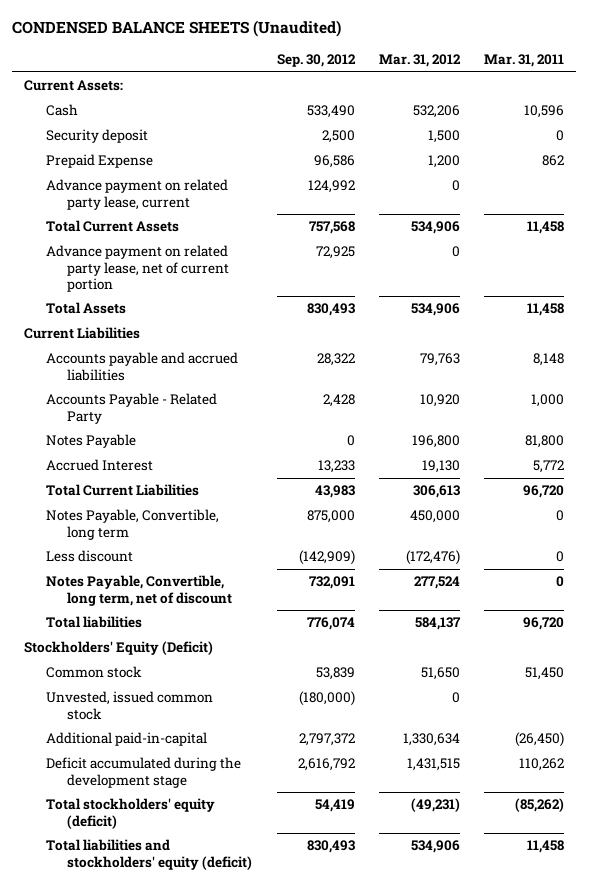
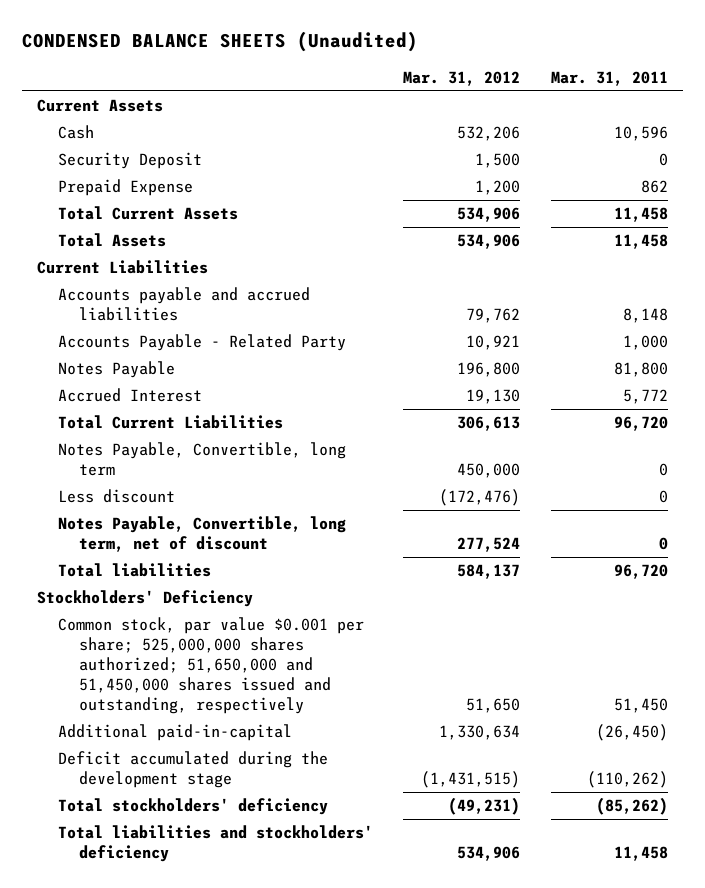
[276,54,356,68] Sep. 30, 2012 -> none
[24,80,124,92] Current Assets: -> [37,99,164,113] Current Assets
[45,129,148,144] Security deposit -> [58,152,203,170] Security Deposit
[45,179,228,210] Advance payment on related party lease, current -> none
[45,245,230,292] Advance payment on related party lease, net of current portion -> none
[419,353,460,367] 79,763 -> [466,308,521,324] 79,762
[419,394,460,408] 10,920 -> [466,335,521,351] 10,921
[45,691,213,720] Unvested, issued common stock -> none
[24,641,214,656] Stockholders' Equity (Deficit) -> [37,590,254,608] Stockholders' Deficiency
[45,666,142,679] Common stock -> [58,617,365,715] Common stock, par value $0.001 per share; 525,000,000 shares authorized; 51,650,000 and 51,450,000 shares issued and outstanding, respectively
[406,758,460,772] 1,431,515 -> [421,771,521,789] (1,431,515)
[519,758,565,772] 110,262 -> [586,771,668,789] (110,262)
[45,798,215,829] Total stockholders' equity (deficit) -> [58,798,329,816] Total stockholders' deficiency
[45,839,253,870] Total liabilities and stockholders' equity (deficit) -> [58,825,374,863] Total liabilities and stockholders' deficiency

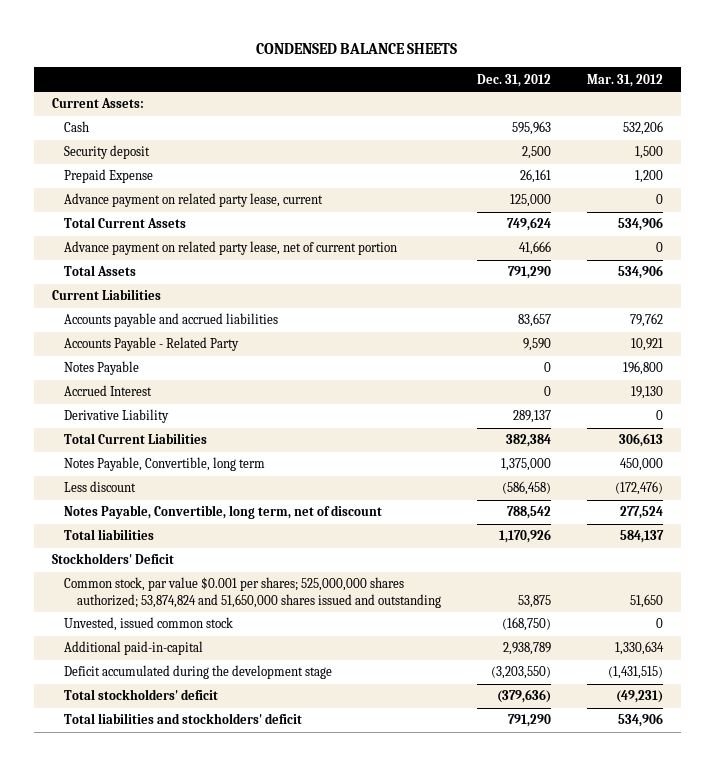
[22,31,419,53] CONDENSED BALANCE SHEETS (Unaudited) -> [256,43,458,55] CONDENSED BALANCE SHEETS
[550,70,668,86] Mar. 31, 2011 -> none
none -> [476,73,551,87] Dec. 31, 2012
[37,99,164,113] Current Assets -> [51,98,144,109] Current Assets:
[58,152,203,170] Security Deposit -> [64,145,151,160] Security deposit
none -> [64,193,324,208] Advance payment on related party lease, current
none -> [64,241,398,256] Advance payment on related party lease, net of current portion
none -> [64,409,170,424] Derivative Liability
[37,590,254,608] Stockholders' Deficiency -> [51,553,174,565] Stockholders' Deficit
[58,617,365,715] Common stock, par value $0.001 per share; 525,000,000 shares authorized; 51,650,000 and 51,450,000 shares issued and outstanding, respectively -> [64,577,441,608] Common stock, par value $0.001 per shares; 525,000,000 shares authorized; 53,874,824 and 51,650,000 shares issued and outstanding
none -> [64,617,234,632] Unvested, issued common stock
[58,798,329,816] Total stockholders' deficiency -> [64,689,219,701] Total stockholders' deficit
[58,825,374,863] Total liabilities and stockholders' deficiency -> [64,713,303,725] Total liabilities and stockholders' deficit

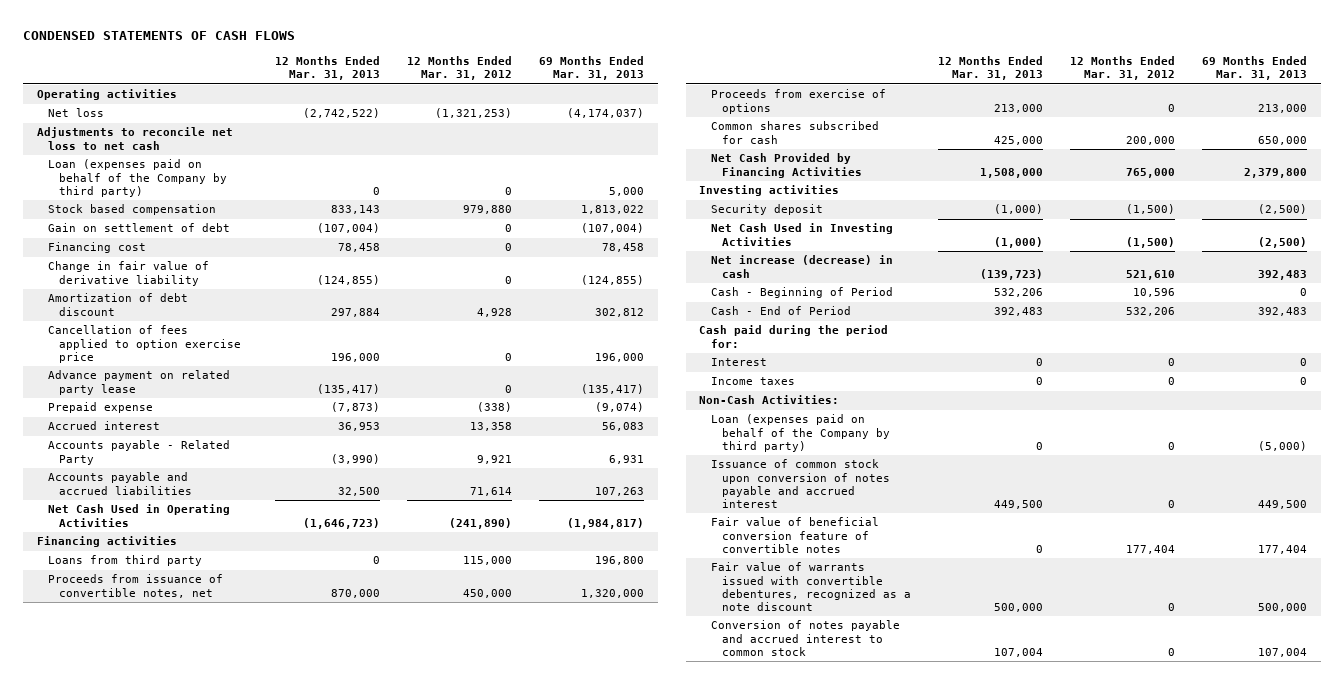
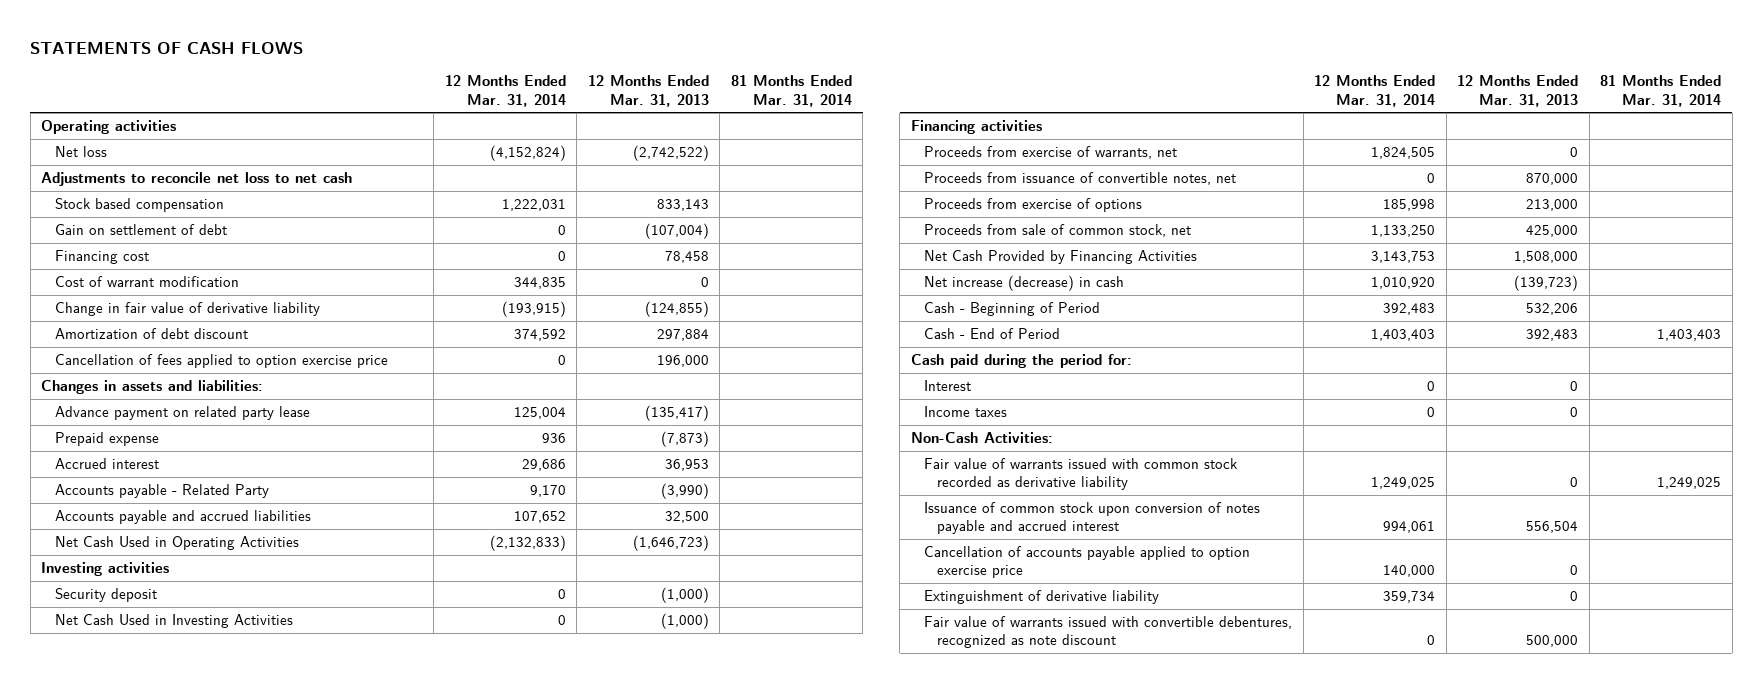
[23,31,296,41] CONDENSED STATEMENTS OF CASH FLOWS -> [30,41,304,54] STATEMENTS OF CASH FLOWS
[407,56,513,81] 12 Months Ended Mar. 31, 2012 -> none
[539,56,645,81] 69 Months Ended Mar. 31, 2013 -> none
none -> [444,75,566,107] 12 Months Ended Mar. 31, 2014
none -> [730,75,852,107] 81 Months Ended Mar. 31, 2014
[48,159,228,197] Loan (expenses paid on behalf of the Company by third party) -> none
none -> [54,276,239,288] Cost of warrant modification
none -> [41,380,264,395] Changes in assets and liabilities:
[699,185,840,197] Investing activities -> [41,562,170,577] Investing activities
[710,204,823,216] Security deposit -> [54,588,157,603] Security deposit
[710,223,893,246] Net Cash Used in Investing Activities -> [54,614,293,629] Net Cash Used in Investing Activities
[48,555,203,567] Loans from third party -> none
none -> [924,146,1178,160] Proceeds from exercise of warrants, net
[710,121,879,144] Common shares subscribed for cash -> [924,224,1192,238] Proceeds from sale of common stock, net
[710,414,891,452] Loan (expenses paid on behalf of the Company by third party) -> none
[710,517,879,553] Fair value of beneficial conversion feature of convertible notes -> none
[710,620,900,656] Conversion of notes payable and accrued interest to common stock -> none
none -> [924,458,1239,491] Fair value of warrants issued with common stock recorded as derivative liability
[994,499,1044,509] 449,500 -> [1526,521,1579,534] 556,504
none -> [924,546,1251,579] Cancellation of accounts payable applied to option exercise price
none -> [924,590,1160,605] Extinguishment of derivative liability
[710,562,912,611] Fair value of warrants issued with convertible debentures, recognized as a note discount -> [924,616,1293,649] Fair value of warrants issued with convertible debentures, recognized as note discount

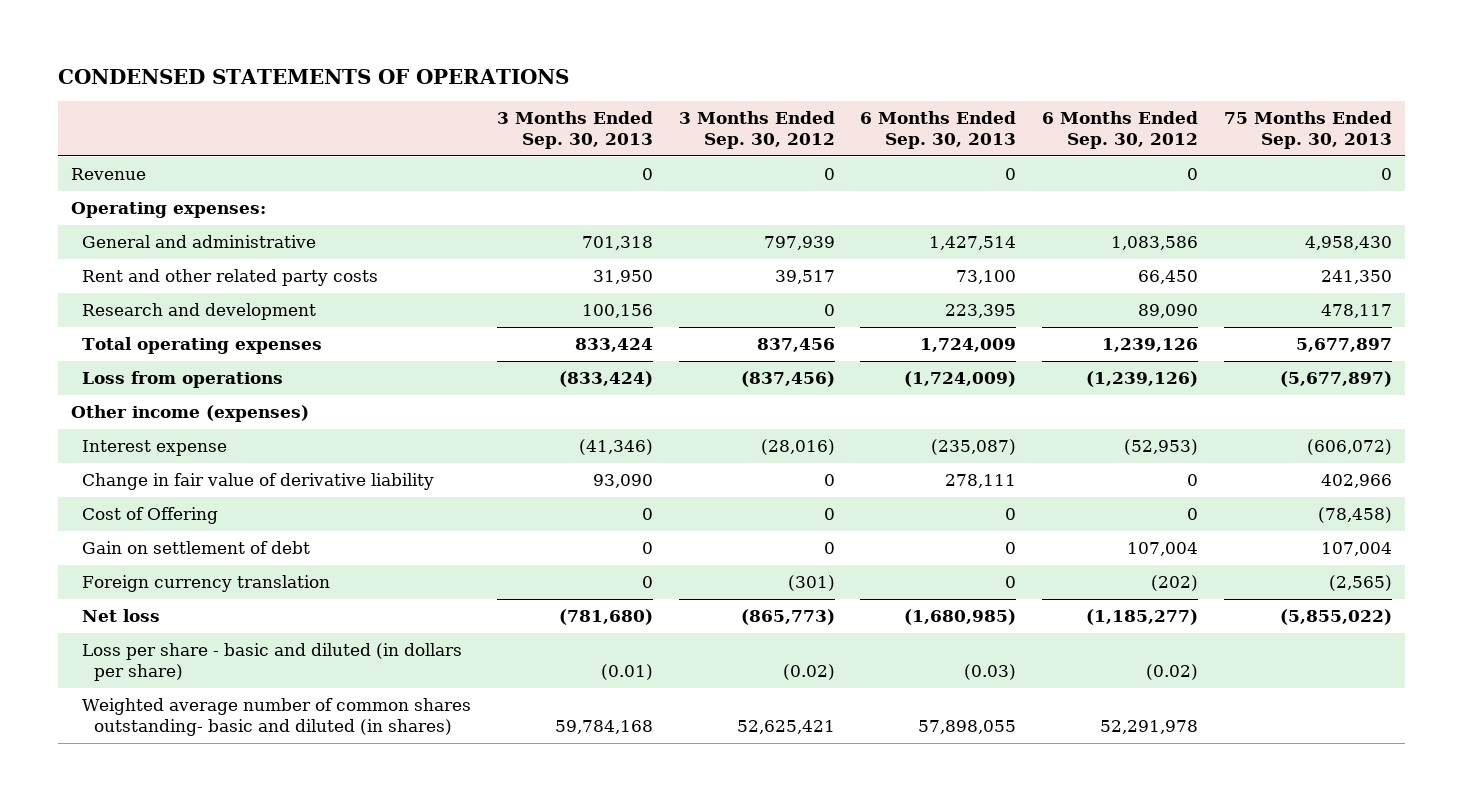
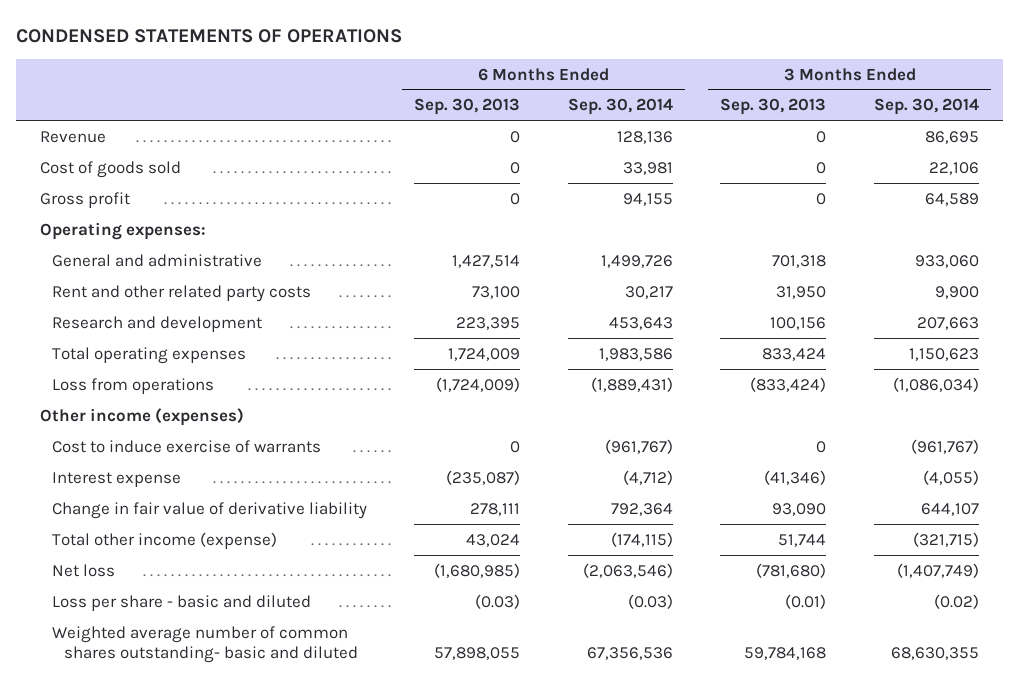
[678,110,835,149] 3 Months Ended Sep. 30, 2012 -> none
[1042,110,1199,149] 6 Months Ended Sep. 30, 2012 -> none
[1223,110,1392,149] 75 Months Ended Sep. 30, 2013 -> none
none -> [567,98,673,116] Sep. 30, 2014
none -> [873,98,979,116] Sep. 30, 2014
none -> [39,160,181,178] Cost of goods sold
none -> [39,191,130,208] Gross profit
none -> [51,439,321,453] Cost to induce exercise of warrants
[82,507,219,525] Cost of Offering -> none
[82,541,311,555] Gain on settlement of debt -> none
[82,575,331,593] Foreign currency translation -> none
none -> [51,531,277,549] Total other income (expense)
[82,643,463,682] Loss per share - basic and diluted (in dollars per share) -> [51,594,311,611] Loss per share - basic and diluted
[82,698,472,737] Weighted average number of common shares outstanding- basic and diluted (in shares) -> [51,625,359,664] Weighted average number of common shares outstanding- basic and diluted

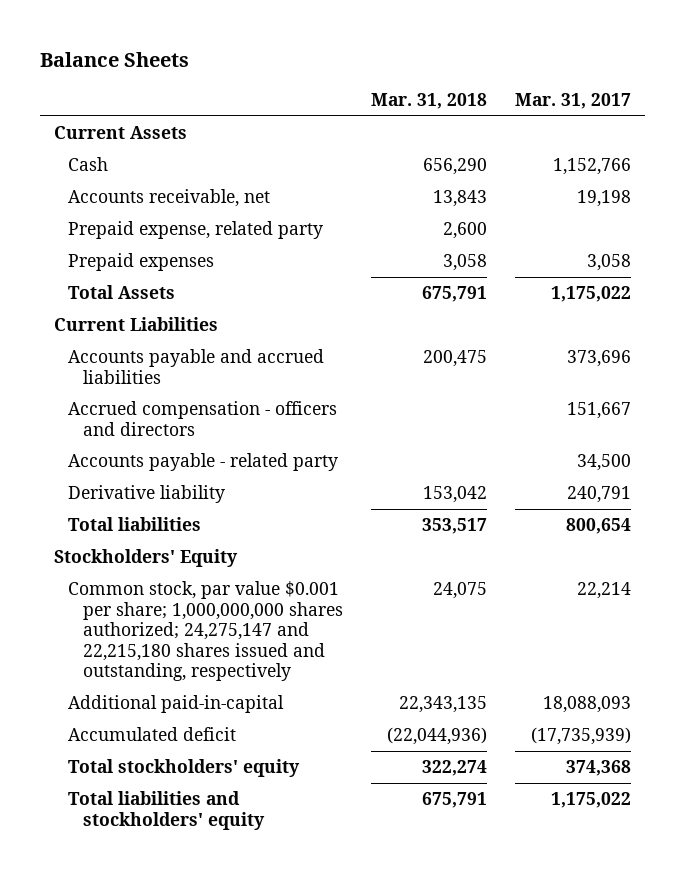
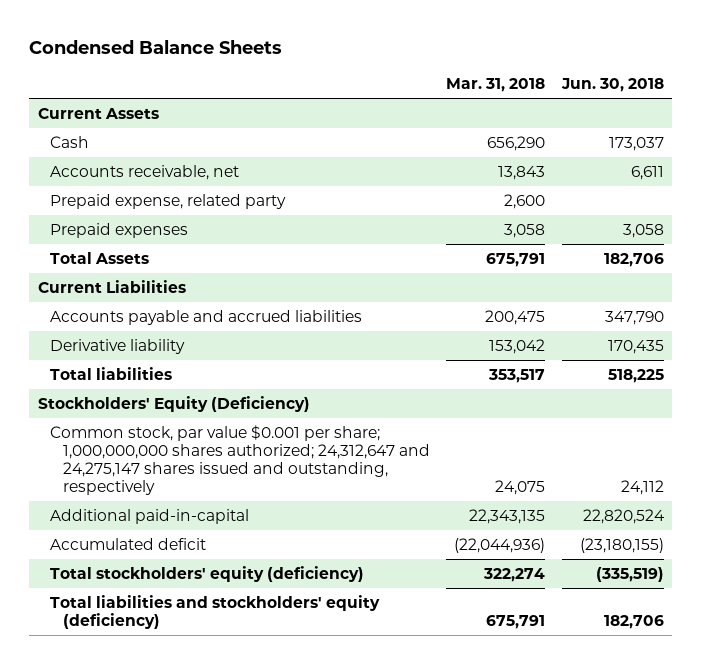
[39,51,189,67] Balance Sheets -> [29,39,283,54] Condensed Balance Sheets
[514,93,631,110] Mar. 31, 2017 -> none
none -> [560,78,664,93] Jun. 30, 2018
[68,401,338,436] Accrued compensation - officers and directors -> none
[68,453,339,472] Accounts payable - related party -> none
[53,549,238,568] Stockholders' Equity -> [37,395,310,412] Stockholders' Equity (Deficiency)
[68,581,344,682] Common stock, par value $0.001 per share; 1,000,000,000 shares authorized; 24,275,147 and 22,215,180 shares issued and outstanding, respectively -> [50,424,431,496] Common stock, par value $0.001 per share; 1,000,000,000 shares authorized; 24,312,647 and 24,275,147 shares issued and outstanding, respectively
[68,759,301,778] Total stockholders' equity -> [50,565,365,582] Total stockholders' equity (deficiency)
[68,791,266,830] Total liabilities and stockholders' equity -> [50,594,381,629] Total liabilities and stockholders' equity (deficiency)

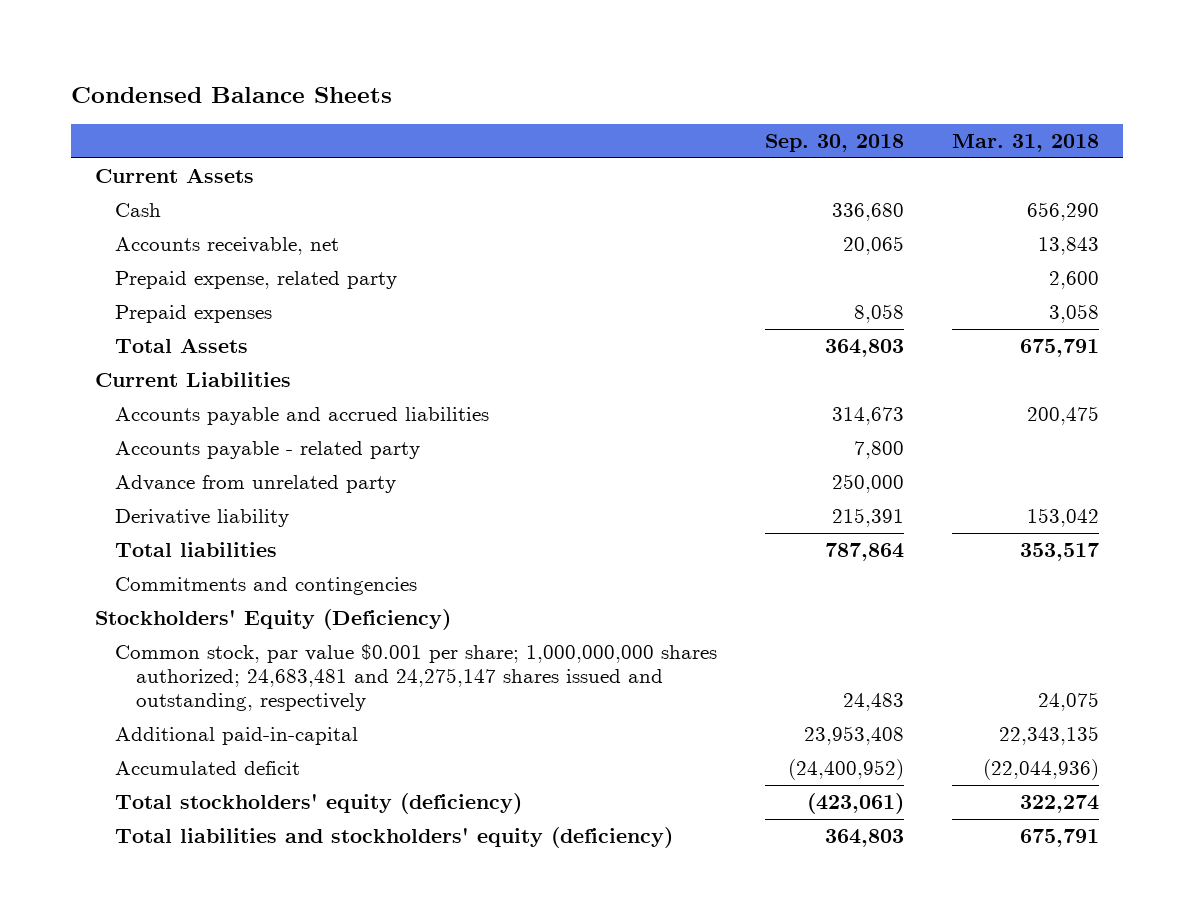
[560,78,664,93] Jun. 30, 2018 -> none
none -> [765,133,905,152] Sep. 30, 2018
none -> [115,441,421,460] Accounts payable - related party
none -> [115,475,397,494] Advance from unrelated party
none -> [115,577,418,596] Commitments and contingencies
[50,424,431,496] Common stock, par value $0.001 per share; 1,000,000,000 shares authorized; 24,312,647 and 24,275,147 shares issued and outstanding, respectively -> [115,644,718,712] Common stock, par value $0.001 per share; 1,000,000,000 shares authorized; 24,683,481 and 24,275,147 shares issued and outstanding, respectively

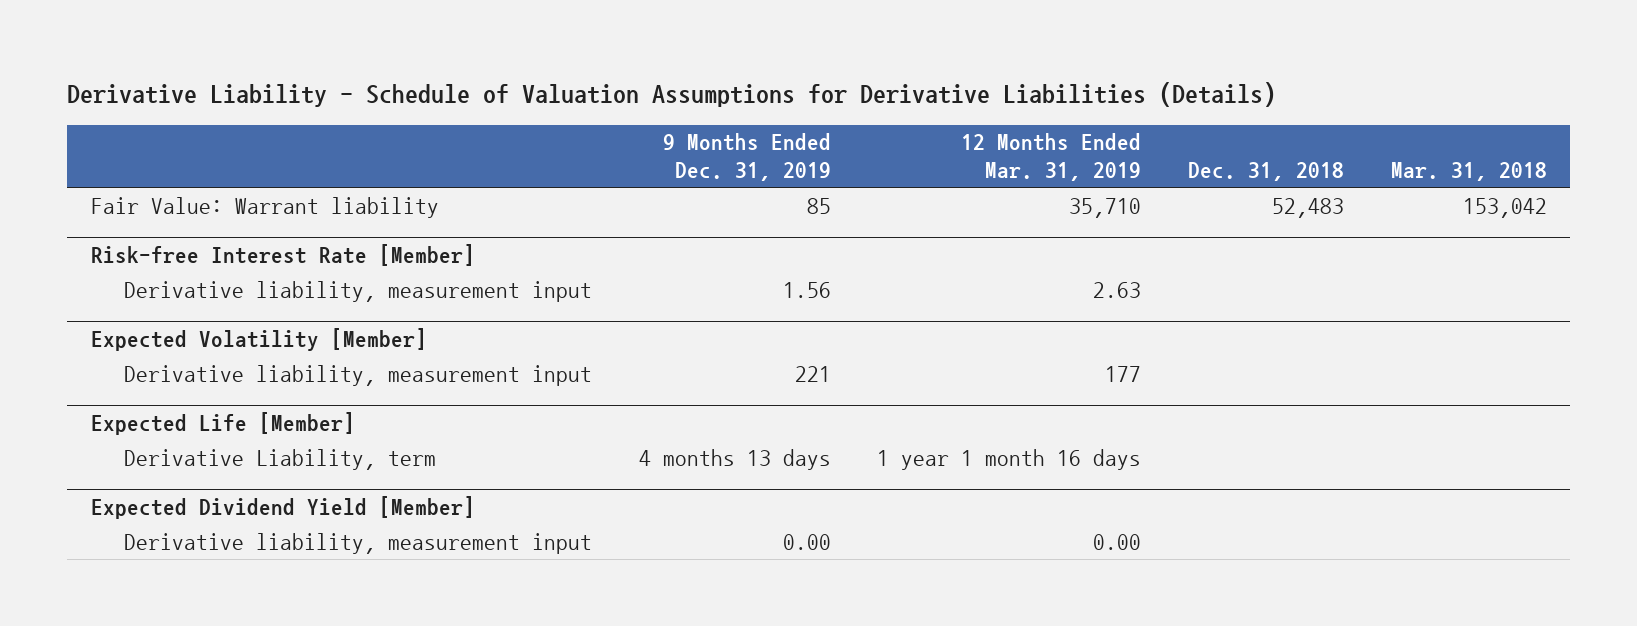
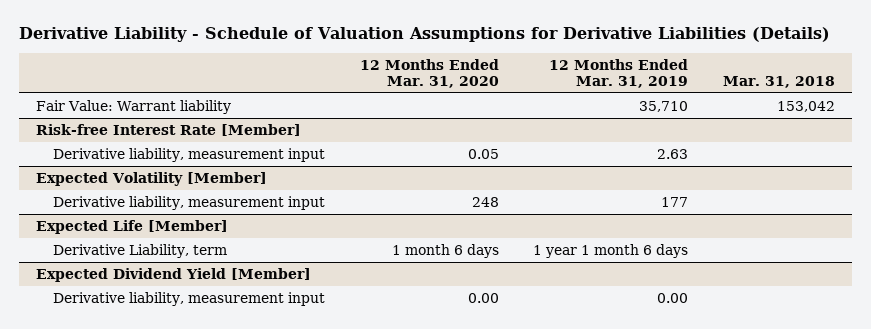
[662,133,831,182] 9 Months Ended Dec. 31, 2019 -> none
[1187,162,1344,182] Dec. 31, 2018 -> none
none -> [359,58,499,88] 12 Months Ended Mar. 31, 2020
[877,448,1142,470] 1 year 1 month 16 days -> [533,244,689,259] 1 year 1 month 6 days

